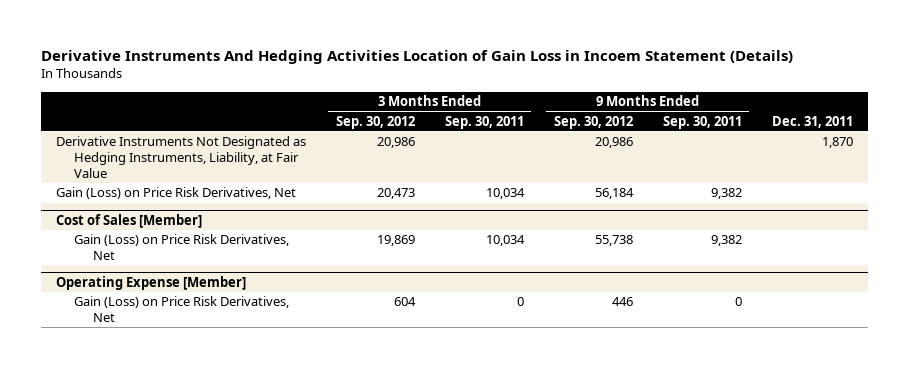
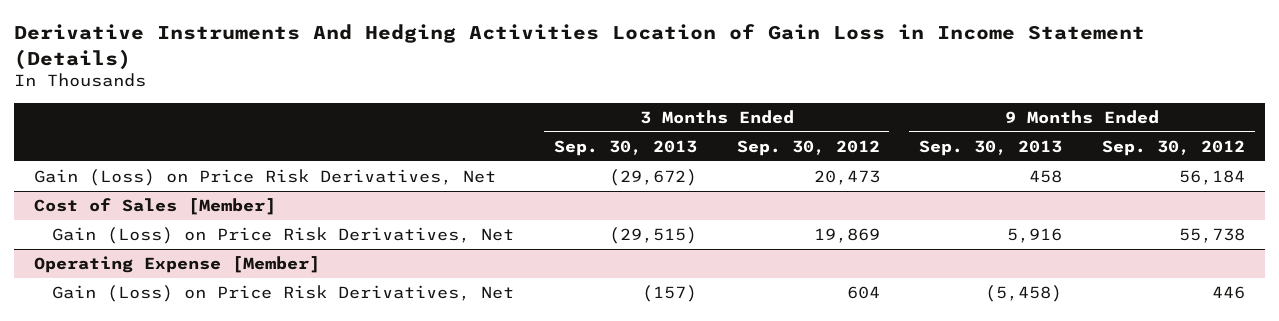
[40,49,793,64] Derivative Instruments And Hedging Activities Location of Gain Loss in Incoem Statement (Details) -> [14,24,1146,70] Derivative Instruments And Hedging Activities Location of Gain Loss in Income Statement (Details)
[444,115,524,129] Sep. 30, 2011 -> none
[662,115,742,129] Sep. 30, 2011 -> none
[771,115,853,128] Dec. 31, 2011 -> none
none -> [553,139,697,156] Sep. 30, 2013
none -> [919,139,1063,156] Sep. 30, 2013
[55,136,306,178] Derivative Instruments Not Designated as Hedging Instruments, Liability, at Fair Value -> none

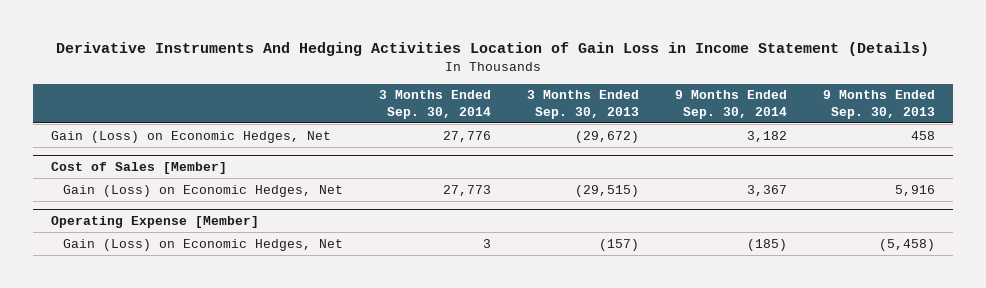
[736,139,880,156] Sep. 30, 2012 -> none
[1101,139,1245,156] Sep. 30, 2012 -> none
none -> [378,90,491,119] 3 Months Ended Sep. 30, 2014
none -> [674,90,787,119] 9 Months Ended Sep. 30, 2014
[34,169,497,187] Gain (Loss) on Price Risk Derivatives, Net -> [50,130,331,143] Gain (Loss) on Economic Hedges, Net
[52,227,515,245] Gain (Loss) on Price Risk Derivatives, Net -> [62,184,343,197] Gain (Loss) on Economic Hedges, Net
[52,285,515,303] Gain (Loss) on Price Risk Derivatives, Net -> [62,238,343,251] Gain (Loss) on Economic Hedges, Net

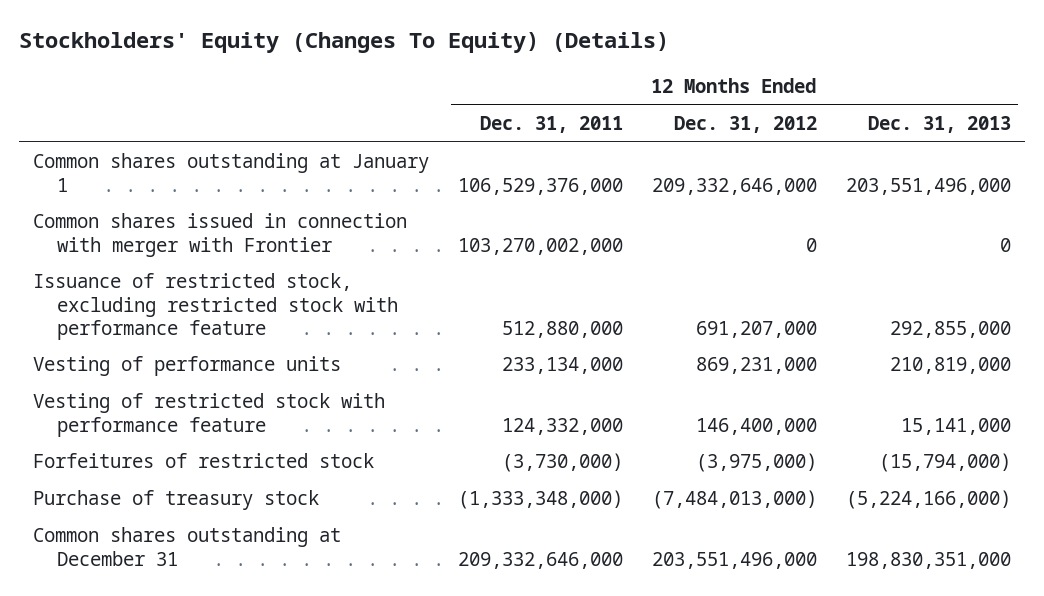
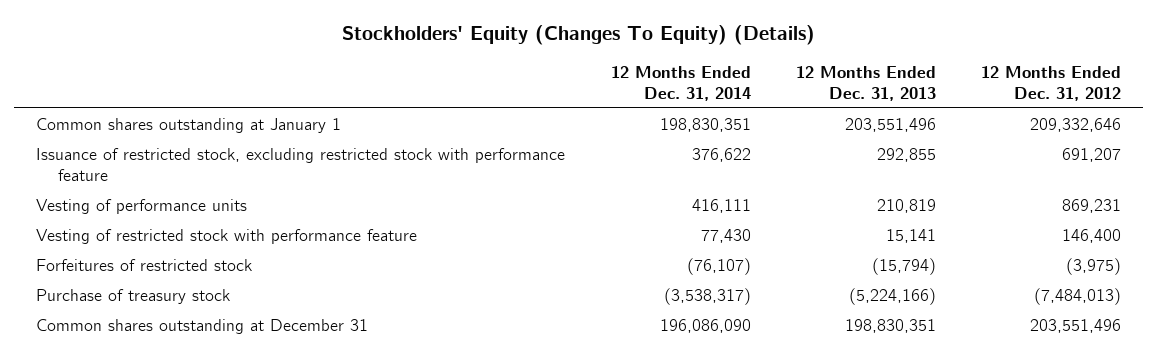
[480,115,624,133] Dec. 31, 2011 -> none
none -> [610,65,751,101] 12 Months Ended Dec. 31, 2014
[33,213,408,257] Common shares issued in connection with merger with Frontier -> none
[651,177,817,195] 209,332,646,000 -> [1029,117,1121,132] 209,332,646
[845,177,1011,195] 203,551,496,000 -> [844,117,936,132] 203,551,496
[695,320,817,338] 691,207,000 -> [1061,147,1121,162] 691,207
[889,320,1011,338] 292,855,000 -> [876,147,936,162] 292,855
[695,357,817,375] 869,231,000 -> [1061,198,1121,213] 869,231
[889,357,1011,375] 210,819,000 -> [876,198,936,213] 210,819
[695,417,817,435] 146,400,000 -> [1061,228,1121,243] 146,400
[900,417,1011,435] 15,141,000 -> [885,228,936,243] 15,141
[695,453,817,473] (3,975,000) -> [1065,257,1121,275] (3,975)
[878,453,1011,473] (15,794,000) -> [871,257,936,275] (15,794)
[651,490,817,510] (7,484,013,000) -> [1033,287,1121,305] (7,484,013)
[845,490,1011,510] (5,224,166,000) -> [848,287,936,305] (5,224,166)
[651,551,817,569] 203,551,496,000 -> [1029,318,1121,333] 203,551,496
[845,551,1011,569] 198,830,351,000 -> [844,318,936,333] 198,830,351

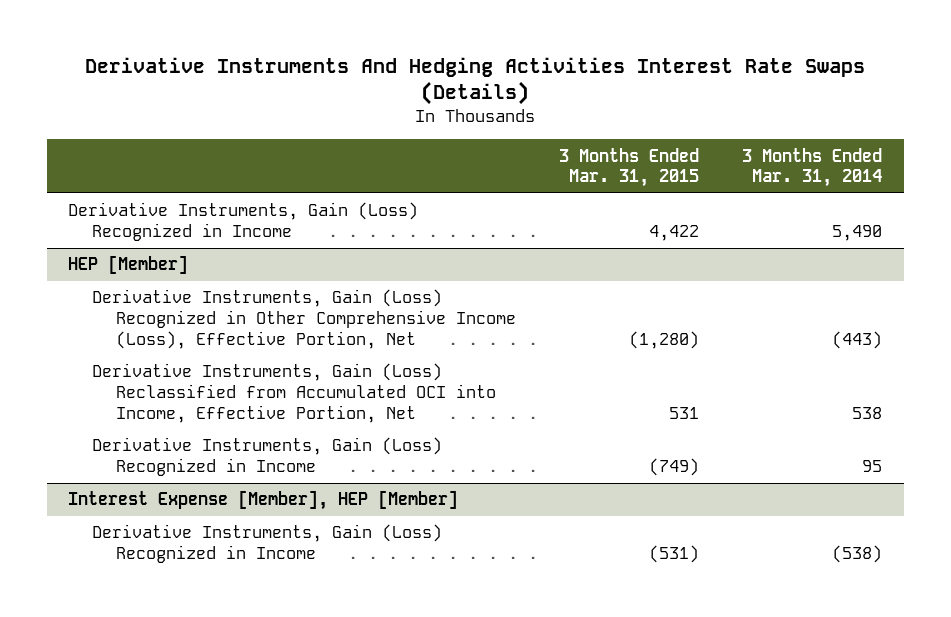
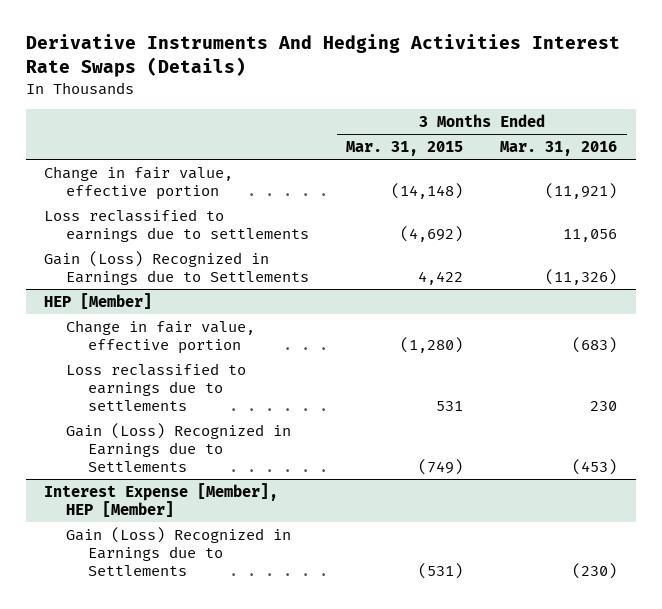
[742,147,883,188] 3 Months Ended Mar. 31, 2014 -> none
none -> [500,140,618,156] Mar. 31, 2016
none -> [44,165,234,200] Change in fair value, effective portion
none -> [44,208,309,242] Loss reclassified to earnings due to settlements
[68,202,419,242] Derivative Instruments, Gain (Loss) Recognized in Income -> [44,250,309,285] Gain (Loss) Recognized in Earnings due to Settlements
[92,289,517,349] Derivative Instruments, Gain (Loss) Recognized in Other Comprehensive Income (Loss), Effective Portion, Net -> [65,319,255,354] Change in fair value, effective portion
[92,363,497,423] Derivative Instruments, Gain (Loss) Reclassified from Accumulated OCI into Income, Effective Portion, Net -> [65,362,246,412] Loss reclassified to earnings due to settlements
[92,437,443,477] Derivative Instruments, Gain (Loss) Recognized in Income -> [65,422,291,473] Gain (Loss) Recognized in Earnings due to Settlements
[92,524,443,564] Derivative Instruments, Gain (Loss) Recognized in Income -> [65,526,291,577] Gain (Loss) Recognized in Earnings due to Settlements

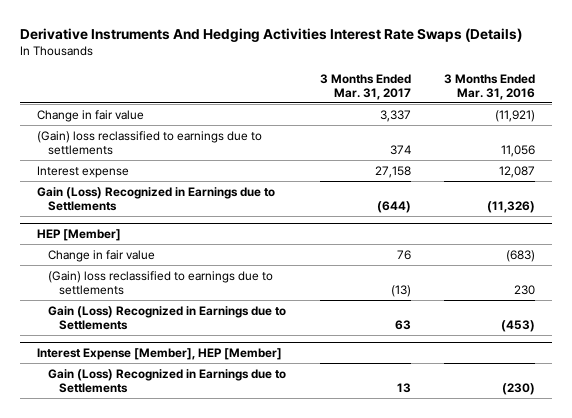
[346,140,464,156] Mar. 31, 2015 -> none
none -> [319,73,411,100] 3 Months Ended Mar. 31, 2017
[44,165,234,200] Change in fair value, effective portion -> [36,109,144,122] Change in fair value
[44,208,309,242] Loss reclassified to earnings due to settlements -> [36,130,262,156] (Gain) loss reclassified to earnings due to settlements
none -> [36,165,129,178] Interest expense
[65,319,255,354] Change in fair value, effective portion -> [47,249,155,262] Change in fair value
[65,362,246,412] Loss reclassified to earnings due to settlements -> [47,270,273,296] (Gain) loss reclassified to earnings due to settlements

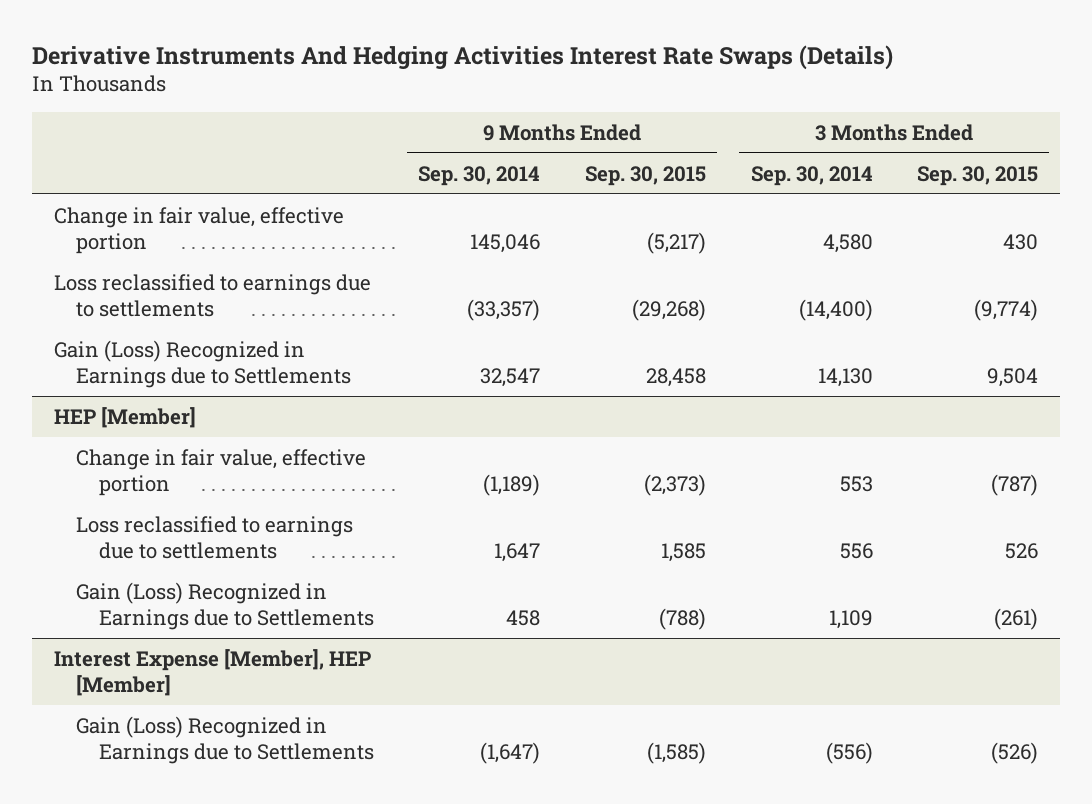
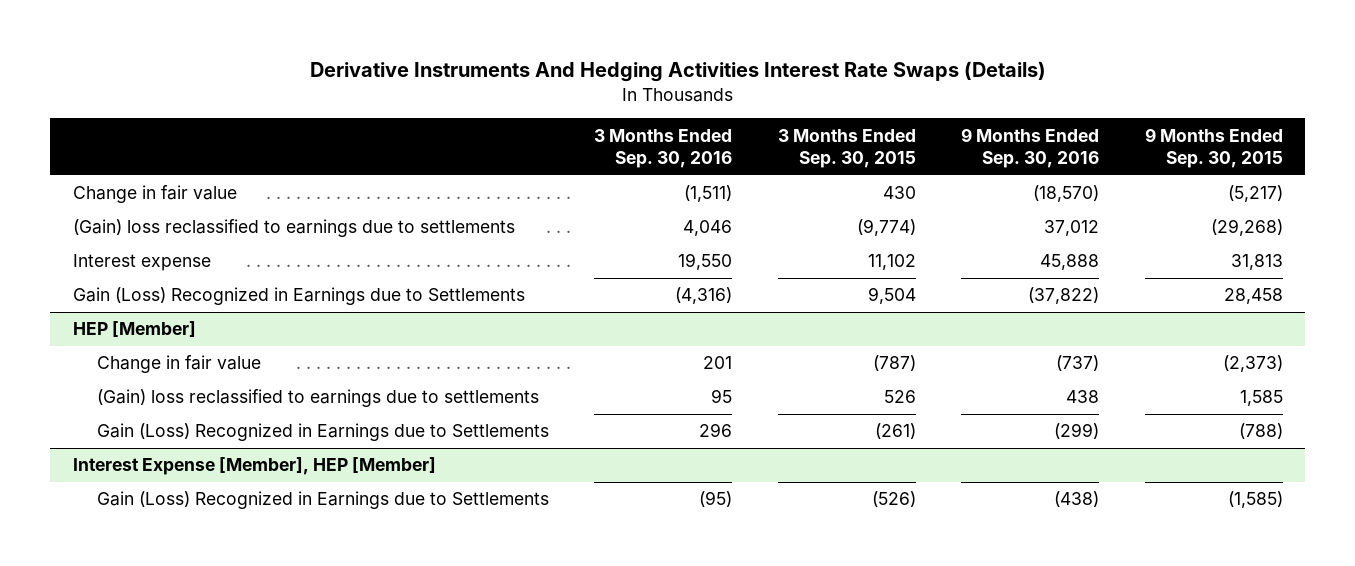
[418,165,541,186] Sep. 30, 2014 -> none
[750,165,873,186] Sep. 30, 2014 -> none
none -> [594,128,733,169] 3 Months Ended Sep. 30, 2016
none -> [961,127,1100,169] 9 Months Ended Sep. 30, 2016
[54,206,345,255] Change in fair value, effective portion -> [72,185,237,204] Change in fair value
[54,273,372,318] Loss reclassified to earnings due to settlements -> [72,219,515,238] (Gain) loss reclassified to earnings due to settlements
none -> [72,254,211,272] Interest expense
[76,448,367,497] Change in fair value, effective portion -> [96,355,261,374] Change in fair value
[76,515,354,560] Loss reclassified to earnings due to settlements -> [96,389,539,408] (Gain) loss reclassified to earnings due to settlements

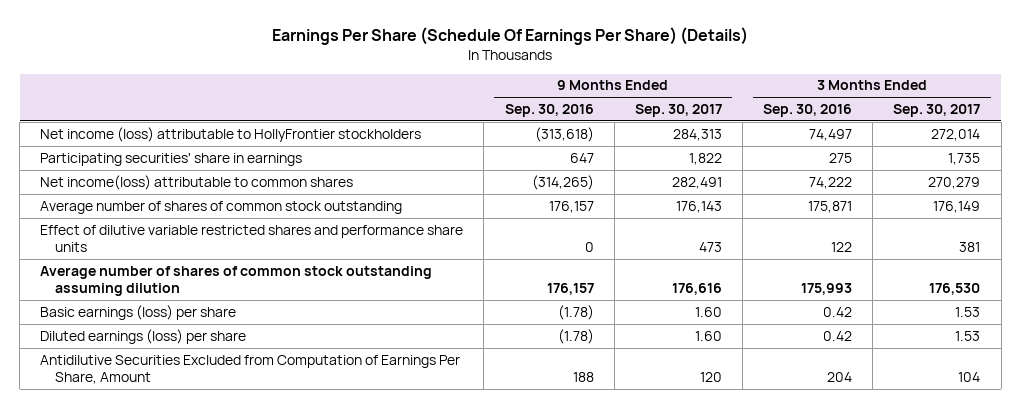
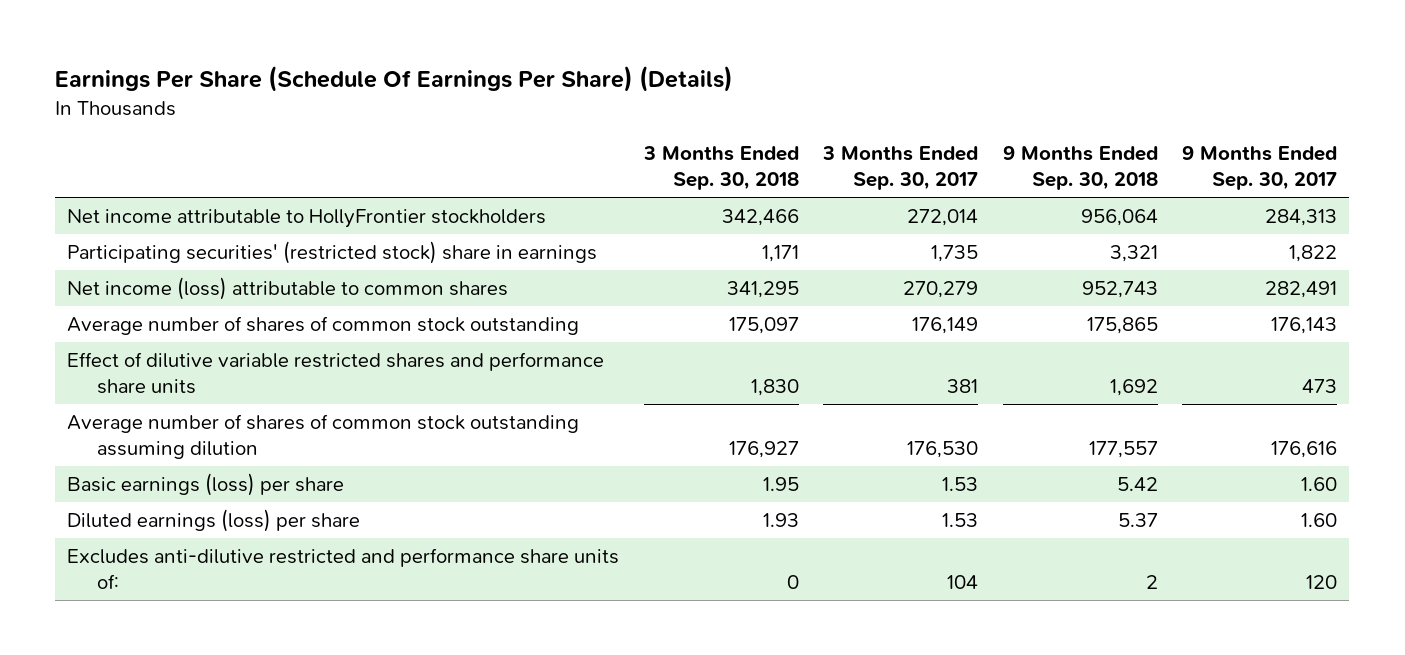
[504,103,594,117] Sep. 30, 2016 -> none
[763,103,853,117] Sep. 30, 2016 -> none
none -> [642,146,799,191] 3 Months Ended Sep. 30, 2018
none -> [1002,146,1158,191] 9 Months Ended Sep. 30, 2018
[40,126,422,142] Net income (loss) attributable to HollyFrontier stockholders -> [67,208,547,228] Net income attributable to HollyFrontier stockholders
[40,152,303,166] Participating securities' share in earnings -> [67,240,598,264] Participating securities' (restricted stock) share in earnings
[40,174,354,190] Net income(loss) attributable to common shares -> [67,276,509,300] Net income (loss) attributable to common shares
[40,354,461,385] Antidilutive Securities Excluded from Computation of Earnings Per Share, Amount -> [67,547,620,589] Excludes anti-dilutive restricted and performance share units of:

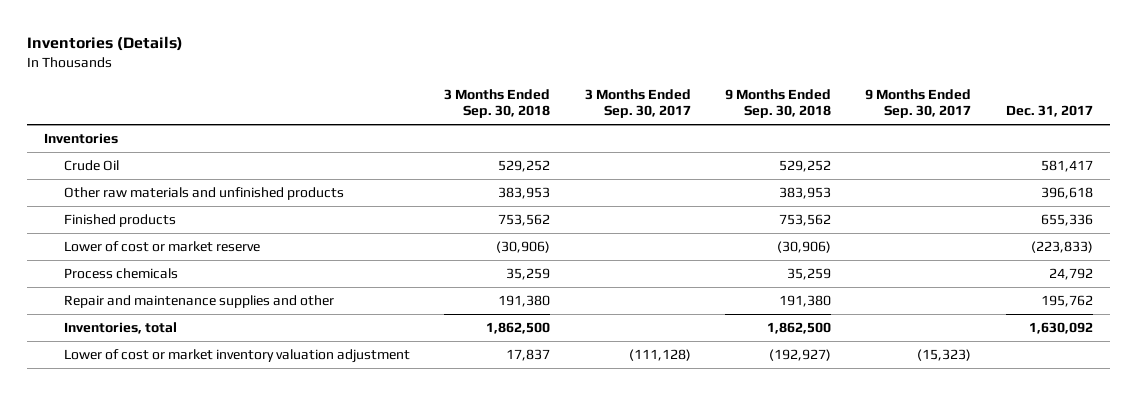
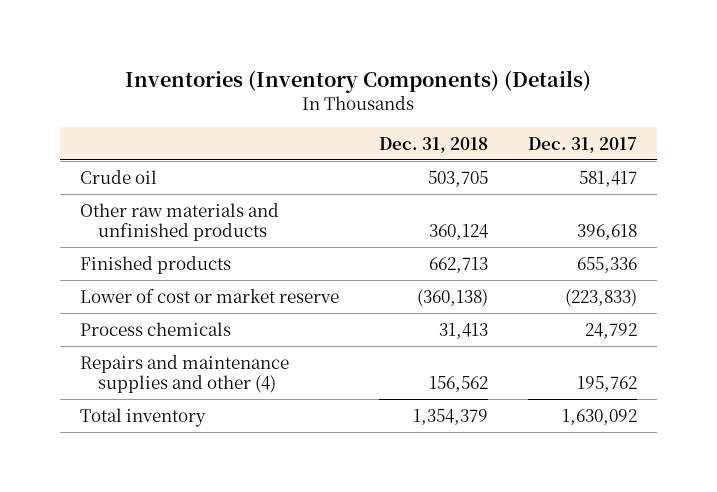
[26,36,183,52] Inventories (Details) -> [125,69,592,93] Inventories (Inventory Components) (Details)
[444,88,551,119] 3 Months Ended Sep. 30, 2018 -> none
[584,88,691,119] 3 Months Ended Sep. 30, 2017 -> none
[725,88,832,119] 9 Months Ended Sep. 30, 2018 -> none
[865,88,972,119] 9 Months Ended Sep. 30, 2017 -> none
none -> [378,136,488,153] Dec. 31, 2018
[43,132,118,144] Inventories -> none
[64,159,120,171] Crude Oil -> [79,169,157,184] Crude oil
[64,348,411,363] Lower of cost or market inventory valuation adjustment -> none
[64,294,335,308] Repair and maintenance supplies and other -> [79,354,289,393] Repairs and maintenance supplies and other (4)
[64,321,178,334] Inventories, total -> [79,407,206,427] Total inventory

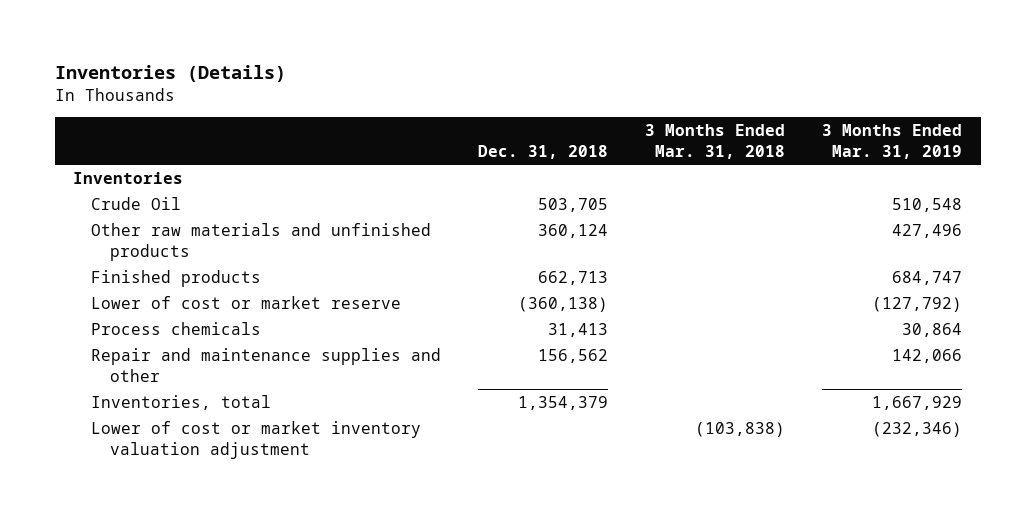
[125,69,592,93] Inventories (Inventory Components) (Details) -> [54,65,286,83] Inventories (Details)
[527,136,637,153] Dec. 31, 2017 -> none
none -> [645,124,786,159] 3 Months Ended Mar. 31, 2018
none -> [822,124,963,159] 3 Months Ended Mar. 31, 2019
none -> [73,172,184,185] Inventories
[79,169,157,184] Crude oil -> [91,197,182,211] Crude Oil
[79,354,289,393] Repairs and maintenance supplies and other (4) -> [91,348,442,382] Repair and maintenance supplies and other
[79,407,206,427] Total inventory -> [91,395,272,411] Inventories, total
none -> [91,421,422,459] Lower of cost or market inventory valuation adjustment

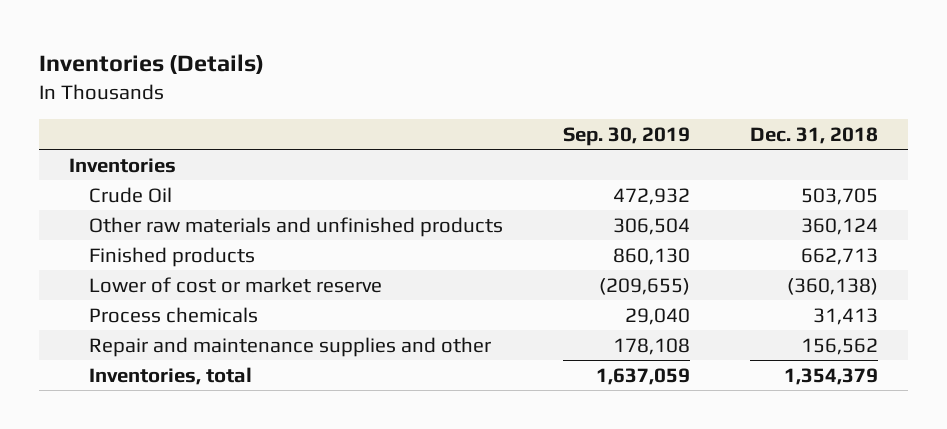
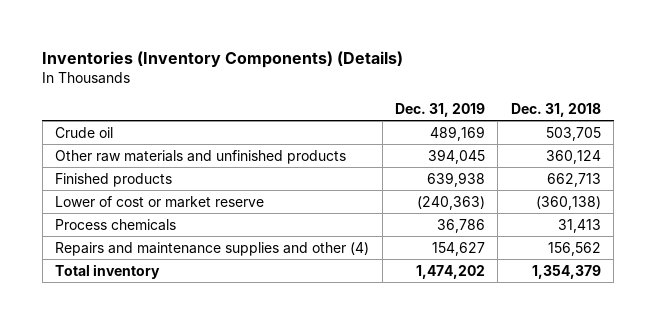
[38,53,264,74] Inventories (Details) -> [42,51,404,69] Inventories (Inventory Components) (Details)
[563,126,691,146] Sep. 30, 2019 -> none
none -> [395,102,486,117] Dec. 31, 2019
[68,157,176,173] Inventories -> none
[89,186,173,203] Crude Oil -> [55,126,114,138] Crude oil
[89,336,492,357] Repair and maintenance supplies and other -> [55,241,370,256] Repairs and maintenance supplies and other (4)
[89,366,253,385] Inventories, total -> [55,263,161,279] Total inventory

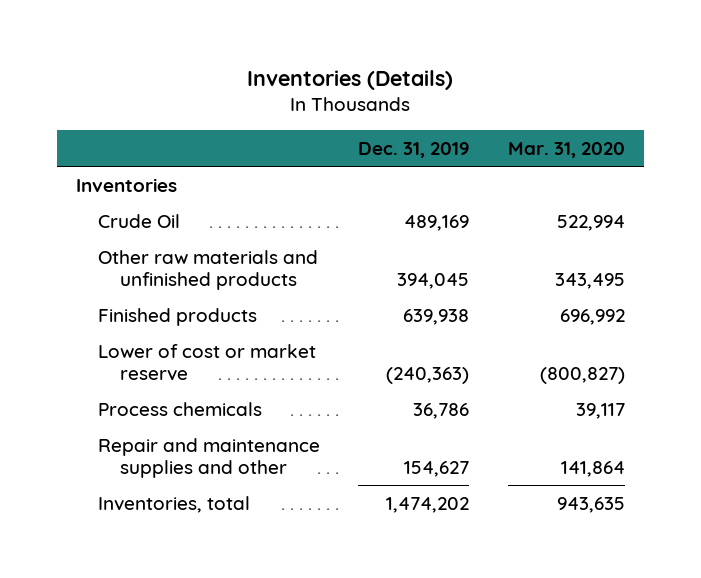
[42,51,404,69] Inventories (Inventory Components) (Details) -> [247,69,454,90] Inventories (Details)
[510,102,601,117] Dec. 31, 2018 -> none
none -> [507,141,625,158] Mar. 31, 2020
none -> [75,177,177,192] Inventories
[55,126,114,138] Crude oil -> [98,213,181,228] Crude Oil
[55,241,370,256] Repairs and maintenance supplies and other (4) -> [98,437,321,478] Repair and maintenance supplies and other
[55,263,161,279] Total inventory -> [98,495,251,513] Inventories, total

